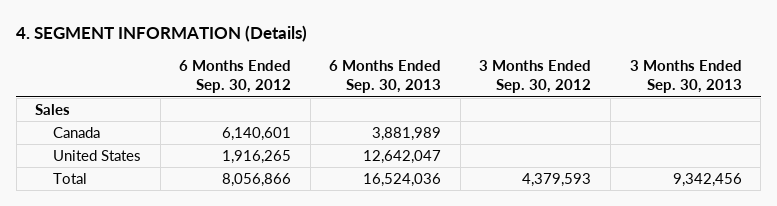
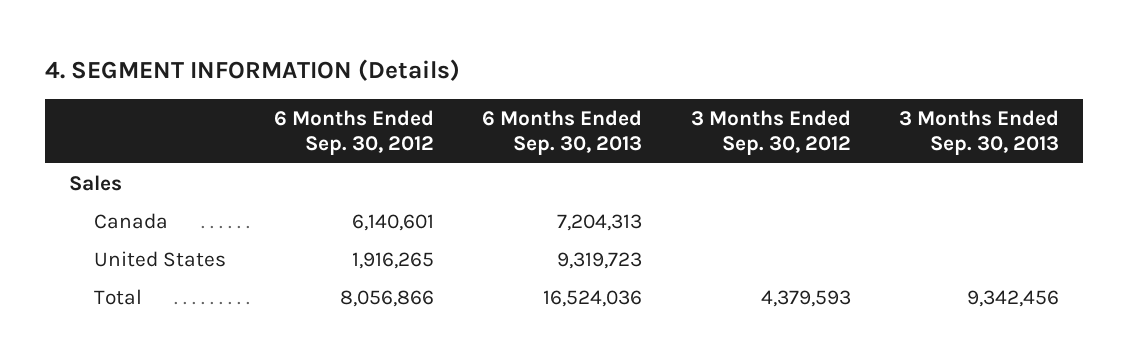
[372,126,442,141] 3,881,989 -> [557,213,643,231] 7,204,313
[363,149,442,164] 12,642,047 -> [557,251,643,269] 9,319,723

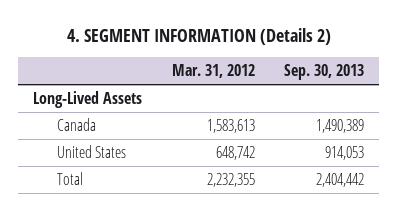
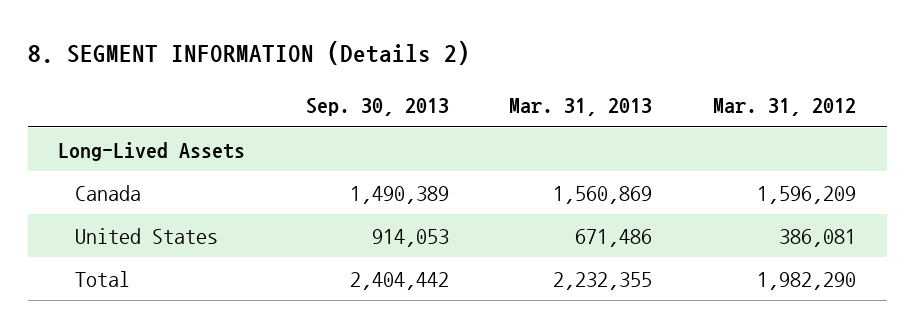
[66,28,331,46] 4. SEGMENT INFORMATION (Details 2) -> [27,41,470,66] 8. SEGMENT INFORMATION (Details 2)
none -> [509,97,653,116] Mar. 31, 2013
[206,118,255,133] 1,583,613 -> [757,185,857,204] 1,596,209
[215,145,255,160] 648,742 -> [779,228,857,247] 386,081
[206,172,255,187] 2,232,355 -> [757,271,857,290] 1,982,290

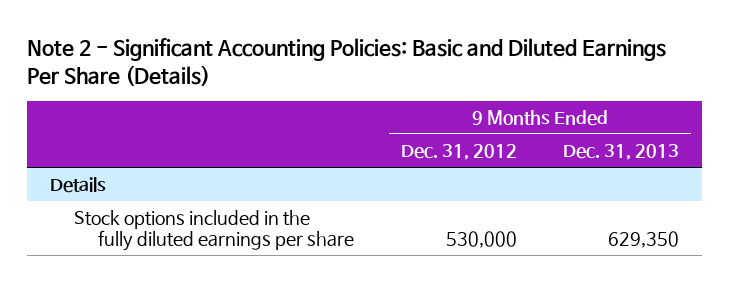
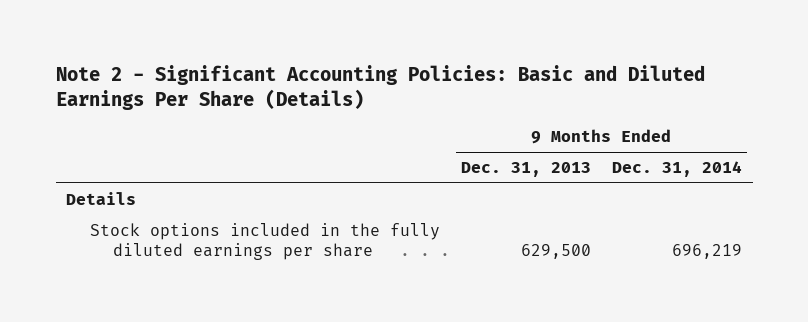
[400,144,517,161] Dec. 31, 2012 -> none
none -> [612,161,743,178] Dec. 31, 2014
[608,231,680,249] 629,350 -> [520,243,591,259] 629,500

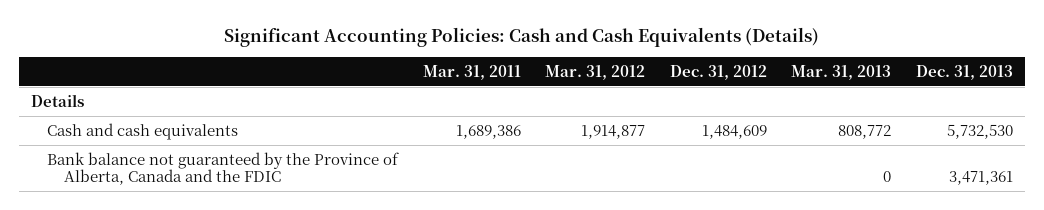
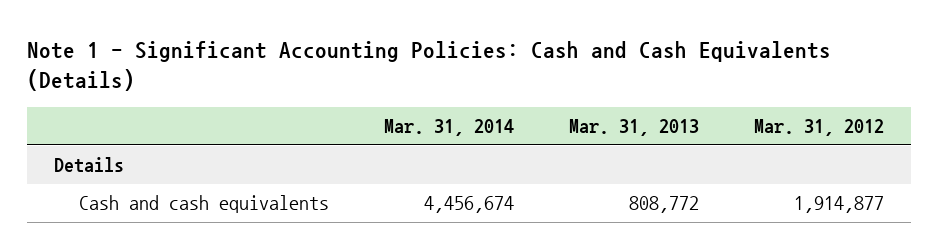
[224,26,820,47] Significant Accounting Policies: Cash and Cash Equivalents (Details) -> [26,41,831,92] Note 1 - Significant Accounting Policies: Cash and Cash Equivalents (Details)
[422,64,521,80] Mar. 31, 2011 -> none
[669,64,767,80] Dec. 31, 2012 -> none
[915,64,1013,80] Dec. 31, 2013 -> none
none -> [383,119,514,137] Mar. 31, 2014
[47,151,400,185] Bank balance not guaranteed by the Province of Alberta, Canada and the FDIC -> none

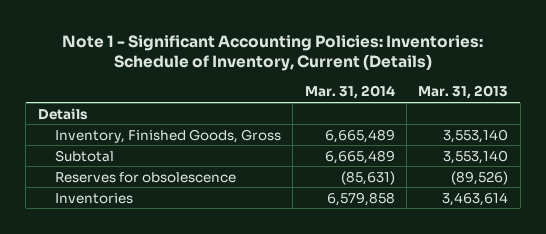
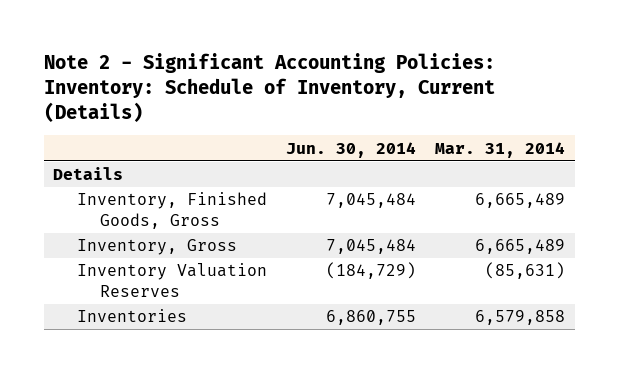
[62,34,484,72] Note 1 - Significant Accounting Policies: Inventories: Schedule of Inventory, Current (Details) -> [43,52,495,123] Note 2 - Significant Accounting Policies: Inventory: Schedule of Inventory, Current (Details)
[418,85,509,100] Mar. 31, 2013 -> none
none -> [286,141,417,158] Jun. 30, 2014
[54,149,114,162] Subtotal -> [76,239,237,256] Inventory, Gross
[54,171,236,183] Reserves for obsolescence -> [76,263,267,297] Inventory Valuation Reserves

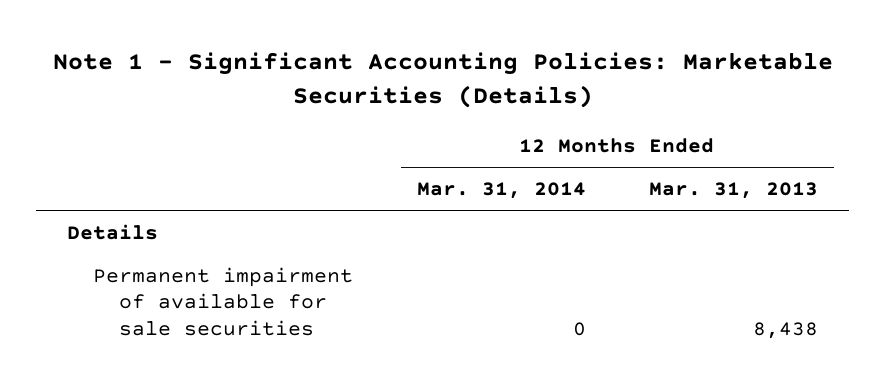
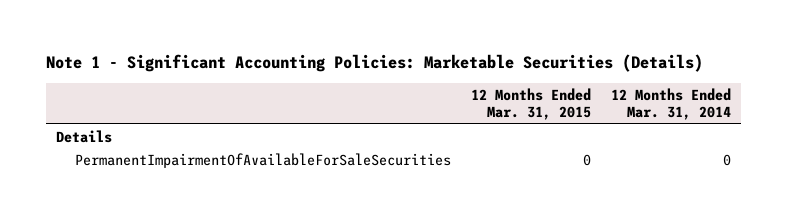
[648,182,818,200] Mar. 31, 2013 -> none
none -> [470,87,591,121] 12 Months Ended Mar. 31, 2015
[93,266,354,337] Permanent impairment of available for sale securities -> [74,152,451,168] PermanentImpairmentOfAvailableForSaleSecurities

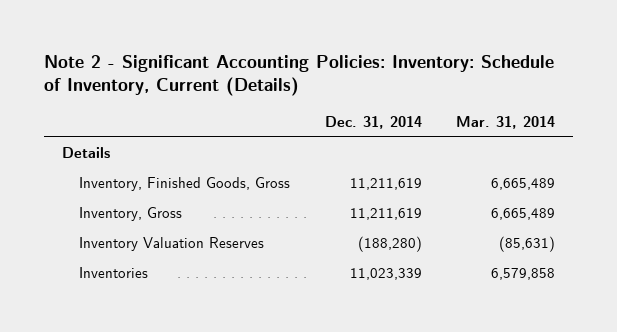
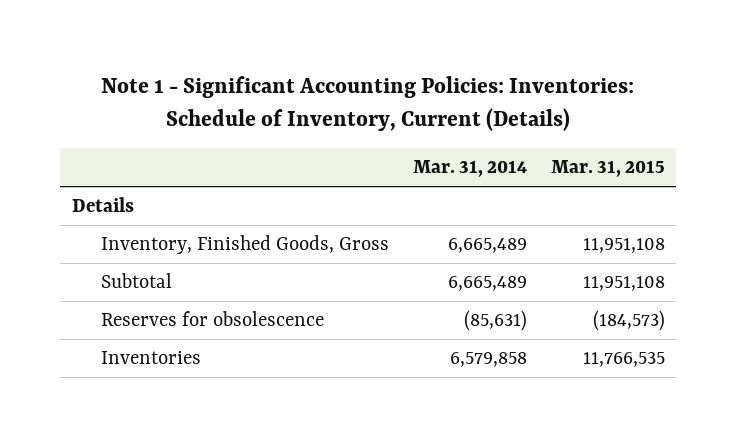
[44,54,555,97] Note 2 - Significant Accounting Policies: Inventory: Schedule of Inventory, Current (Details) -> [101,76,635,132] Note 1 - Significant Accounting Policies: Inventories: Schedule of Inventory, Current (Details)
[324,115,422,129] Dec. 31, 2014 -> none
none -> [550,160,665,178] Mar. 31, 2015
[78,207,182,222] Inventory, Gross -> [101,273,173,289] Subtotal
[78,237,264,252] Inventory Valuation Reserves -> [101,311,325,327] Reserves for obsolescence

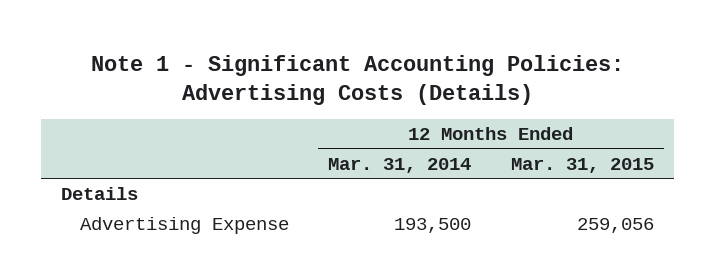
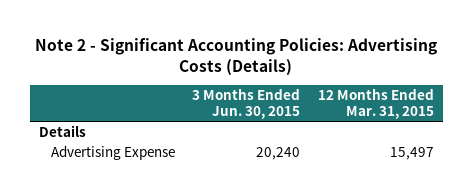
[90,54,624,106] Note 1 - Significant Accounting Policies: Advertising Costs (Details) -> [35,37,438,76] Note 2 - Significant Accounting Policies: Advertising Costs (Details)
[328,157,472,173] Mar. 31, 2014 -> none
none -> [192,88,301,120] 3 Months Ended Jun. 30, 2015
[577,218,655,234] 259,056 -> [390,146,435,160] 15,497

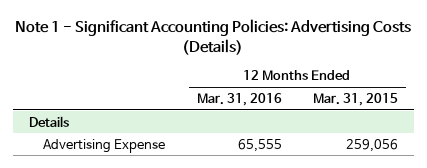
[35,37,438,76] Note 2 - Significant Accounting Policies: Advertising Costs (Details) -> [15,19,412,56] Note 1 - Significant Accounting Policies: Advertising Costs (Details)
[192,88,301,120] 3 Months Ended Jun. 30, 2015 -> none
none -> [196,92,282,106] Mar. 31, 2016
[390,146,435,160] 15,497 -> [346,138,399,152] 259,056

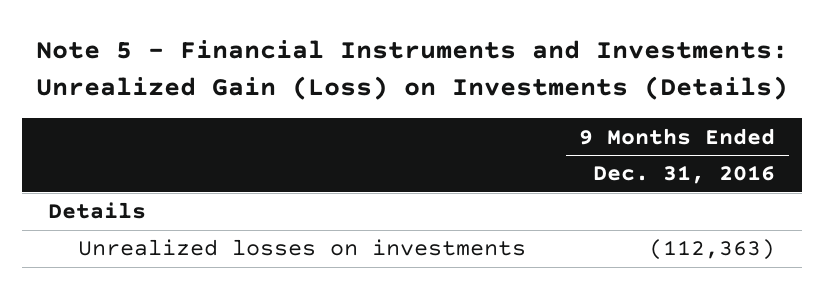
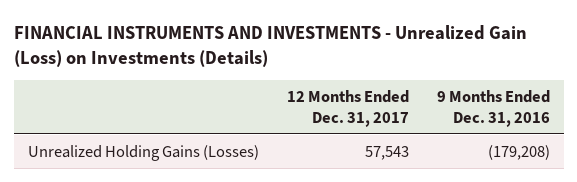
[35,40,788,100] Note 5 - Financial Instruments and Investments: Unrealized Gain (Loss) on Investments (Details) -> [13,24,527,68] FINANCIAL INSTRUMENTS AND INVESTMENTS - Unrealized Gain (Loss) on Investments (Details)
none -> [286,90,409,127] 12 Months Ended Dec. 31, 2017
[48,202,147,220] Details -> none
[78,239,527,257] Unrealized losses on investments -> [27,144,259,161] Unrealized Holding Gains (Losses)
[649,239,776,261] (112,363) -> [487,144,550,160] (179,208)

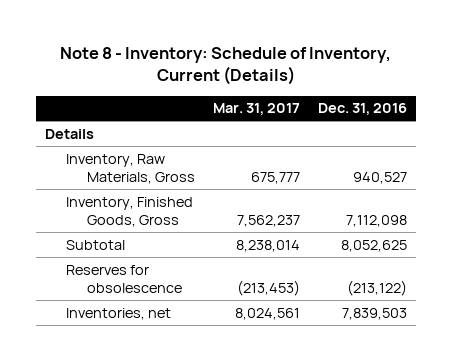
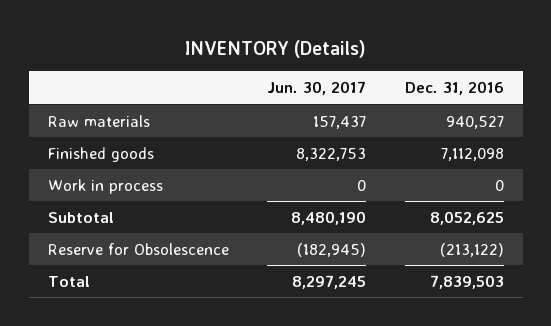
[60,46,392,86] Note 8 - Inventory: Schedule of Inventory, Current (Details) -> [184,39,366,58] INVENTORY (Details)
[212,103,300,116] Mar. 31, 2017 -> none
none -> [267,81,367,96] Jun. 30, 2017
[45,128,95,139] Details -> none
[66,153,195,184] Inventory, Raw Materials, Gross -> [47,114,150,127] Raw materials
[66,196,194,227] Inventory, Finished Goods, Gross -> [47,146,154,162] Finished goods
none -> [47,178,163,194] Work in process
[66,264,182,293] Reserves for obsolescence -> [47,242,229,255] Reserve for Obsolescence
[66,307,172,320] Inventories, net -> [47,275,90,287] Total

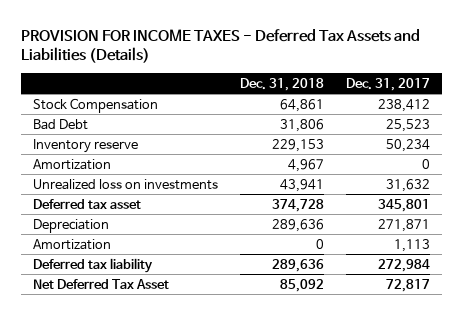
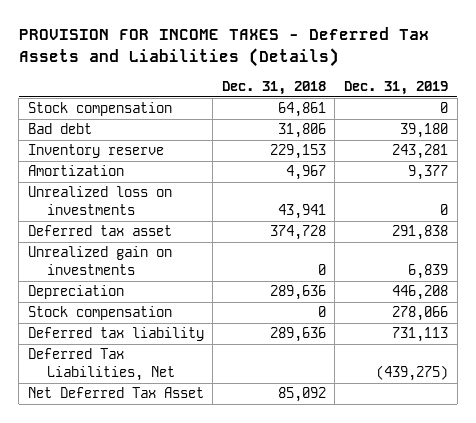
[346,77,431,91] Dec. 31, 2017 -> none
none -> [344,81,449,96] Dec. 31, 2019
[32,97,158,113] Stock Compensation -> [27,102,172,117] Stock compensation
[32,118,88,130] Bad Debt -> [27,123,92,135] Bad debt
none -> [27,246,172,275] Unrealized gain on investments
[32,238,111,250] Amortization -> [27,306,172,321] Stock compensation
none -> [27,348,176,381] Deferred Tax Liabilities, Net

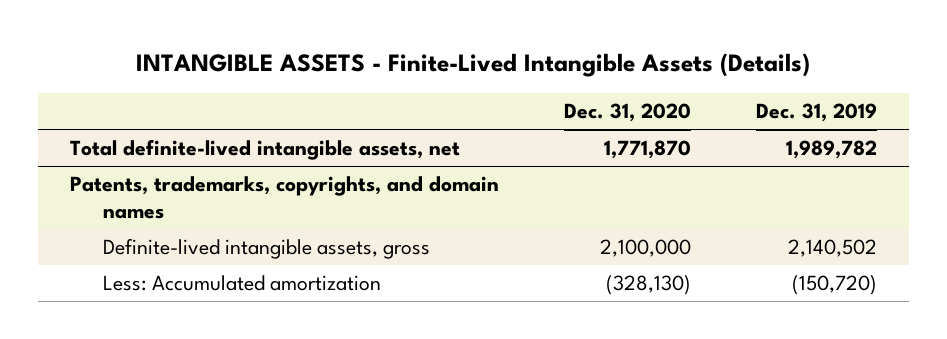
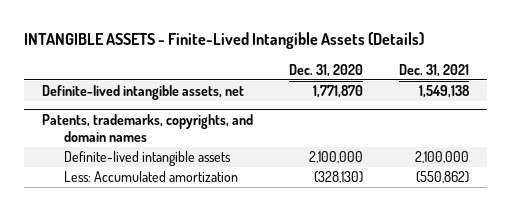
[755,103,877,123] Dec. 31, 2019 -> none
none -> [398,63,469,77] Dec. 31, 2021
[69,139,460,161] Total definite-lived intangible assets, net -> [41,85,244,101] Definite-lived intangible assets, net
[103,238,431,260] Definite-lived intangible assets, gross -> [63,151,231,167] Definite-lived intangible assets

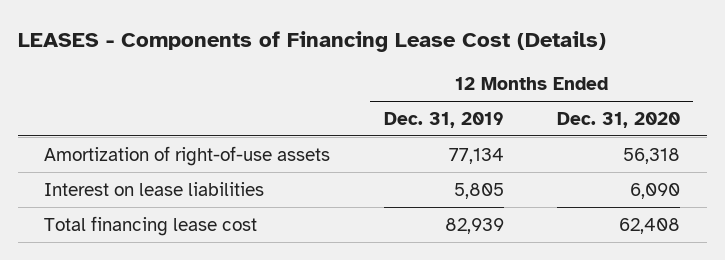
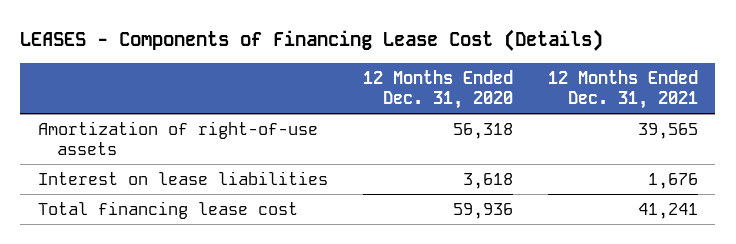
[383,112,504,129] Dec. 31, 2019 -> none
none -> [547,69,698,109] 12 Months Ended Dec. 31, 2021
[630,182,681,199] 6,090 -> [462,172,513,189] 3,618
[619,217,681,234] 62,408 -> [452,202,513,219] 59,936

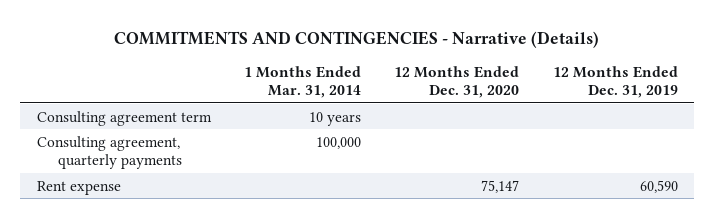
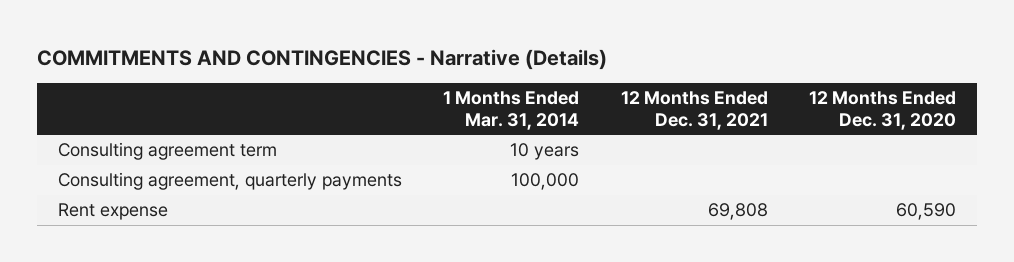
[552,65,678,99] 12 Months Ended Dec. 31, 2019 -> none
none -> [620,90,768,130] 12 Months Ended Dec. 31, 2021
[481,179,520,193] 75,147 -> [896,203,957,221] 60,590

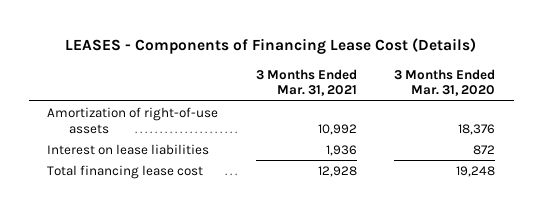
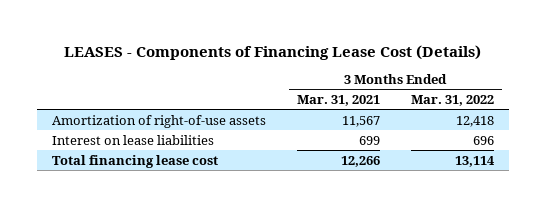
[393,68,495,97] 3 Months Ended Mar. 31, 2020 -> none
none -> [410,94,494,106] Mar. 31, 2022
[317,123,357,135] 10,992 -> [342,115,381,127] 11,567
[325,144,357,156] 1,936 -> [359,135,381,145] 699
[317,165,357,177] 12,928 -> [341,155,381,167] 12,266

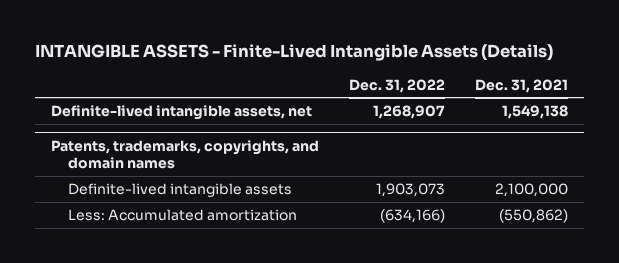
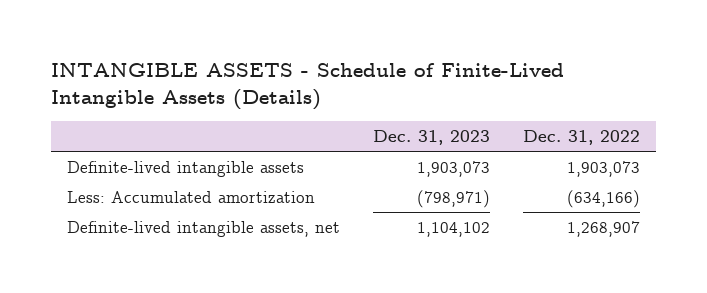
[35,44,554,62] INTANGIBLE ASSETS - Finite-Lived Intangible Assets (Details) -> [51,63,565,110] INTANGIBLE ASSETS - Schedule of Finite-Lived Intangible Assets (Details)
[475,78,569,93] Dec. 31, 2021 -> none
none -> [373,129,491,145] Dec. 31, 2023
[50,139,319,169] Patents, trademarks, copyrights, and domain names -> none
[50,105,312,121] Definite-lived intangible assets, net -> [67,221,341,238] Definite-lived intangible assets, net

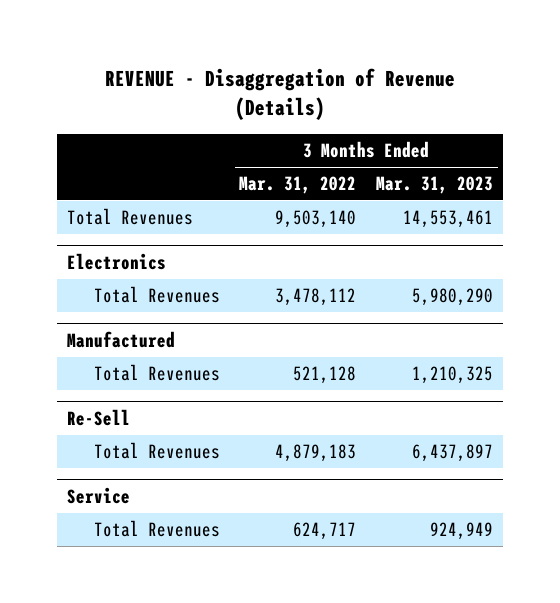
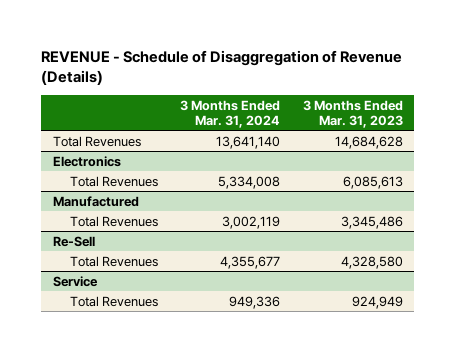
[104,68,455,121] REVENUE - Disaggregation of Revenue (Details) -> [41,49,403,85] REVENUE - Schedule of Disaggregation of Revenue (Details)
[239,176,357,195] Mar. 31, 2022 -> none
none -> [180,99,281,128] 3 Months Ended Mar. 31, 2024
[402,209,493,228] 14,553,461 -> [334,135,403,149] 14,684,628
[411,287,493,306] 5,980,290 -> [342,175,403,189] 6,085,613
[411,365,493,384] 1,210,325 -> [340,215,403,229] 3,345,486
[411,443,493,462] 6,437,897 -> [340,255,403,269] 4,328,580

